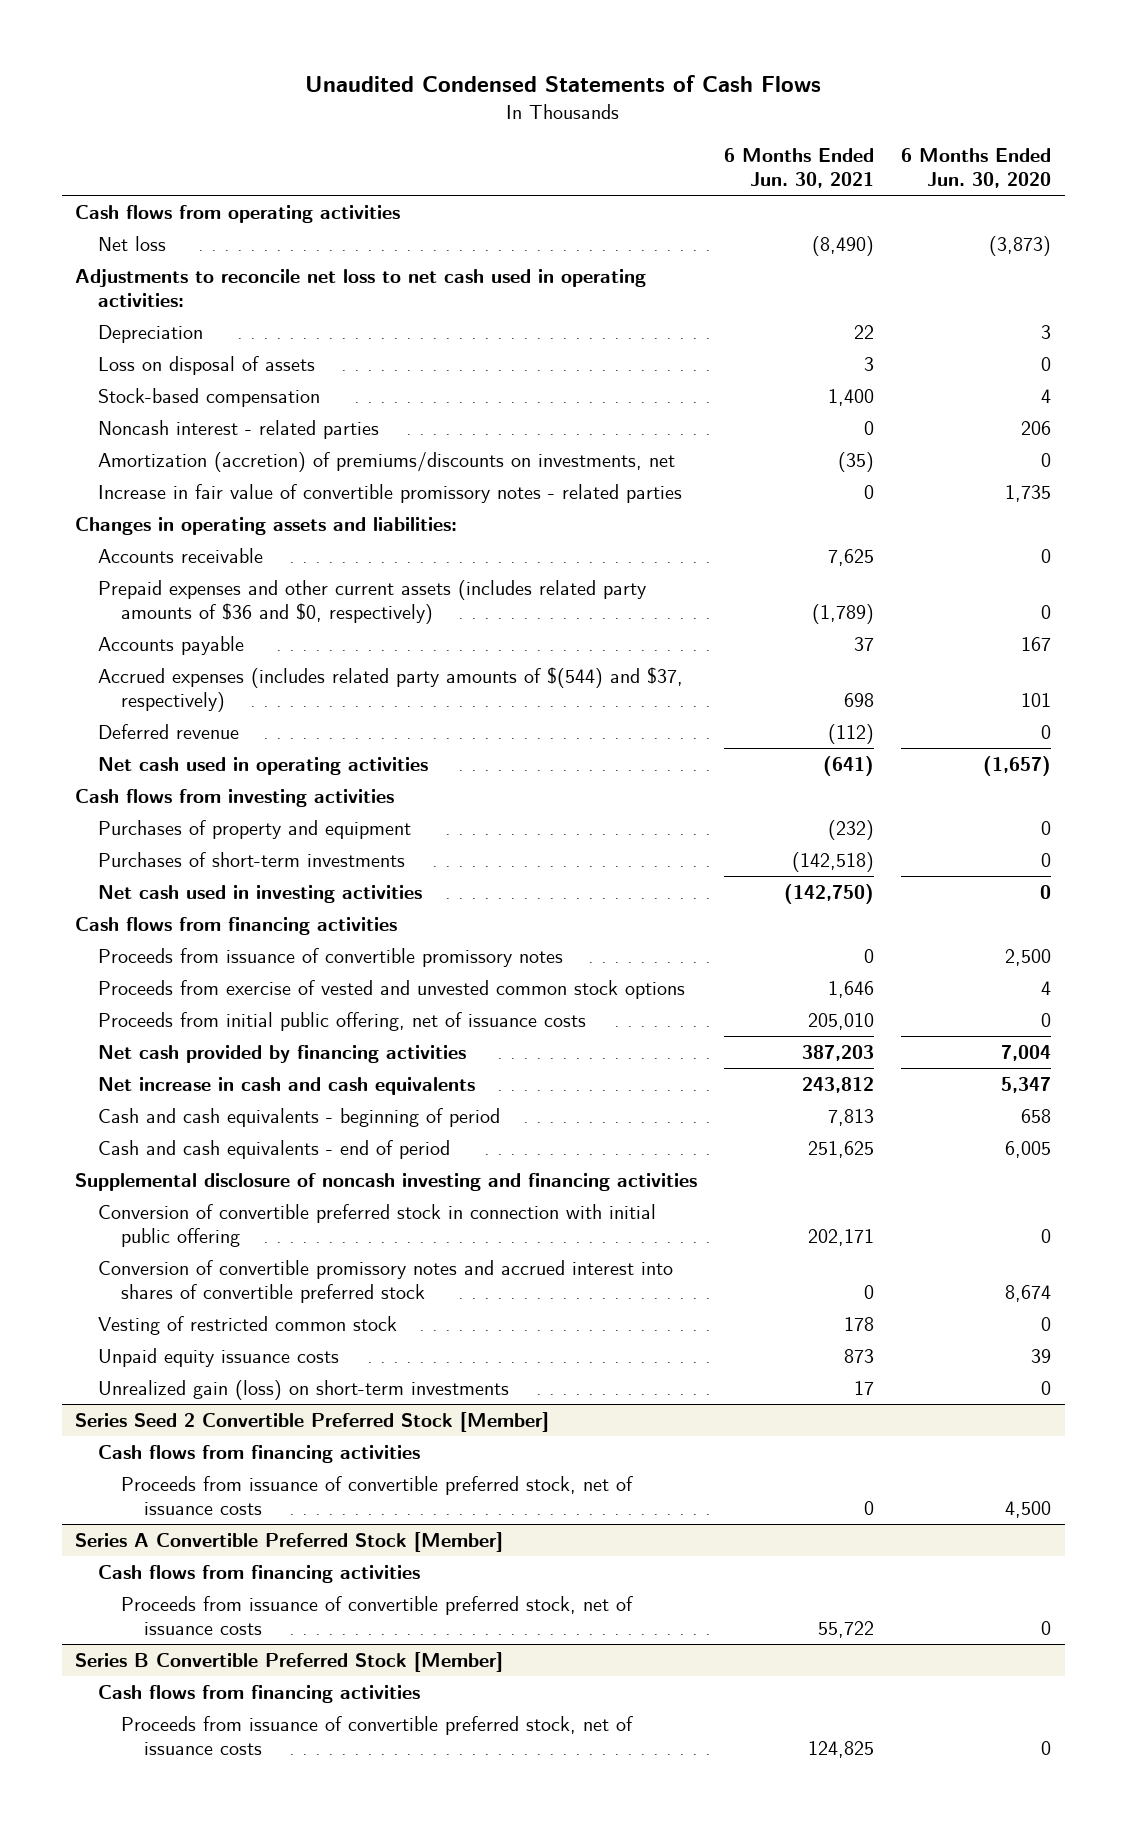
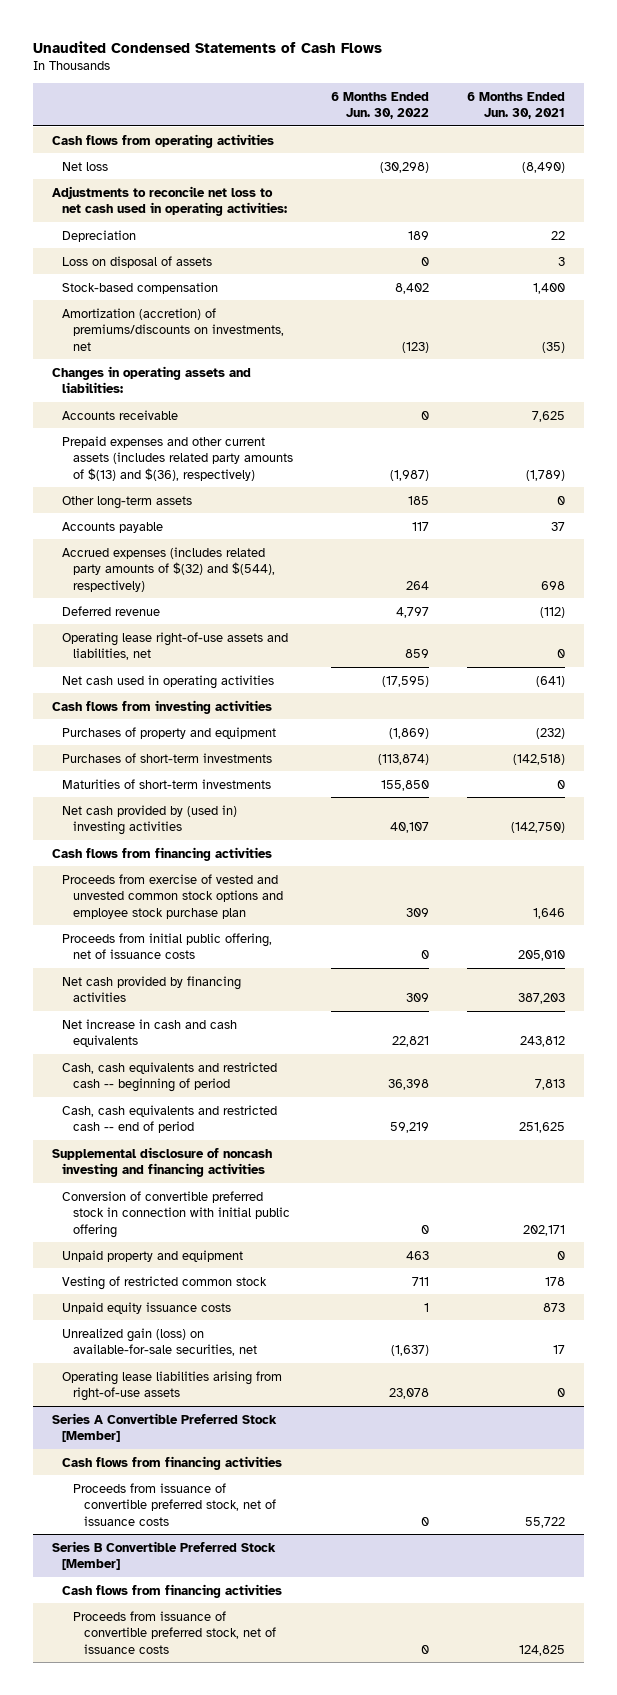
[901,148,1052,189] 6 Months Ended Jun. 30, 2020 -> none
none -> [331,91,430,120] 6 Months Ended Jun. 30, 2022
[98,419,380,439] Noncash interest - related parties -> none
[98,483,683,503] Increase in fair value of convertible promissory notes - related parties -> none
[98,579,647,624] Prepaid expenses and other current assets (includes related party amounts of $36 and $0, respectively) -> [62,435,294,481] Prepaid expenses and other current assets (includes related party amounts of $(13) and $(36), respectively)
none -> [62,495,193,509] Other long-term assets
[98,666,684,712] Accrued expenses (includes related party amounts of $(544) and $37, respectively) -> [62,546,276,592] Accrued expenses (includes related party amounts of $(32) and $(544), respectively)
none -> [62,631,289,661] Operating lease right-of-use assets and liabilities, net
none -> [62,778,272,789] Maturities of short-term investments
[98,884,423,903] Net cash used in investing activities -> [62,804,238,836] Net cash provided by (used in) investing activities
[98,947,564,967] Proceeds from issuance of convertible promissory notes -> none
[98,979,686,999] Proceeds from exercise of vested and unvested common stock options -> [62,873,284,919] Proceeds from exercise of vested and unvested common stock options and employee stock purchase plan
[98,1107,501,1127] Cash and cash equivalents - beginning of period -> [62,1061,278,1093] Cash, cash equivalents and restricted cash -- beginning of period
[98,1139,451,1159] Cash and cash equivalents - end of period -> [62,1104,278,1134] Cash, cash equivalents and restricted cash -- end of period
[98,1259,674,1303] Conversion of convertible promissory notes and accrued interest into shares of convertible preferred stock -> none
none -> [62,1249,244,1262] Unpaid property and equipment
[75,1411,550,1432] Series Seed 2 Convertible Preferred Stock [Member] -> none
[98,1444,421,1463] Cash flows from financing activities -> none
[121,1475,634,1515] Proceeds from issuance of convertible preferred stock, net of issuance costs -> none
[98,1379,510,1400] Unrealized gain (loss) on short-term investments -> [62,1327,258,1357] Unrealized gain (loss) on available-for-sale securities, net
none -> [62,1370,283,1402] Operating lease liabilities arising from right-of-use assets

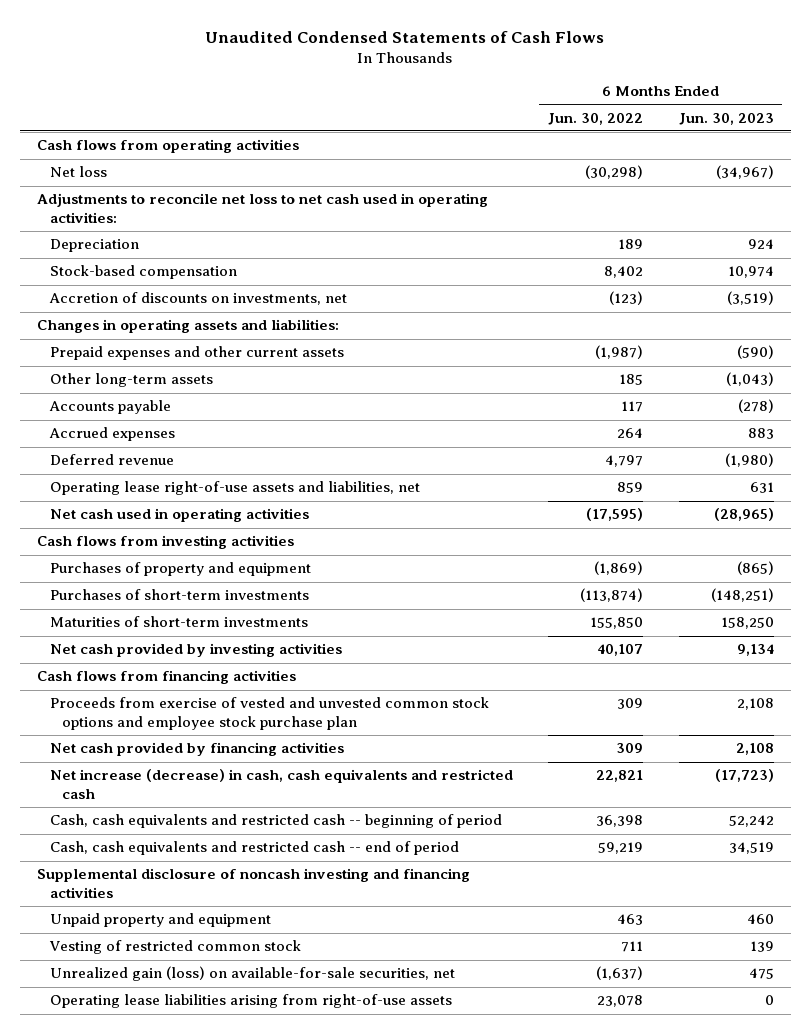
[467,91,566,120] 6 Months Ended Jun. 30, 2021 -> none
none -> [678,112,774,125] Jun. 30, 2023
[62,255,213,268] Loss on disposal of assets -> none
[62,307,285,351] Amortization (accretion) of premiums/discounts on investments, net -> [48,292,347,306] Accretion of discounts on investments, net
[62,409,179,420] Accounts receivable -> none
[62,435,294,481] Prepaid expenses and other current assets (includes related party amounts of $(13) and $(36), respectively) -> [49,346,344,361] Prepaid expenses and other current assets
[62,546,276,592] Accrued expenses (includes related party amounts of $(32) and $(544), respectively) -> [48,427,175,442] Accrued expenses
[62,804,238,836] Net cash provided by (used in) investing activities -> [49,643,342,658] Net cash provided by investing activities
[62,932,273,960] Proceeds from initial public offering, net of issuance costs -> none
[62,1018,238,1048] Net increase in cash and cash equivalents -> [49,769,513,799] Net increase (decrease) in cash, cash equivalents and restricted cash
[62,1190,291,1238] Conversion of convertible preferred stock in connection with initial public offering -> none
[62,1301,232,1314] Unpaid equity issuance costs -> none
[51,1412,277,1443] Series A Convertible Preferred Stock [Member] -> none
[62,1455,283,1470] Cash flows from financing activities -> none
[73,1482,276,1526] Proceeds from issuance of convertible preferred stock, net of issuance costs -> none
[51,1540,276,1571] Series B Convertible Preferred Stock [Member] -> none
[62,1583,283,1598] Cash flows from financing activities -> none
[73,1610,276,1654] Proceeds from issuance of convertible preferred stock, net of issuance costs -> none

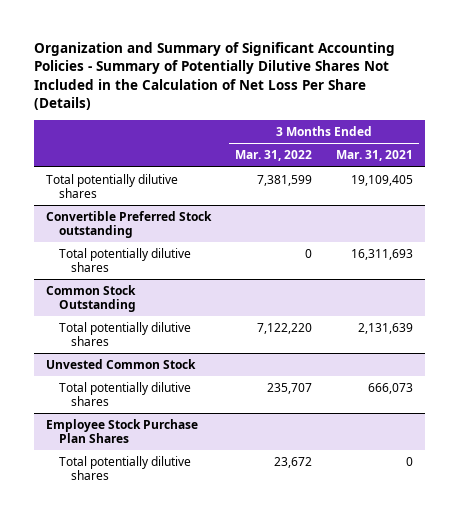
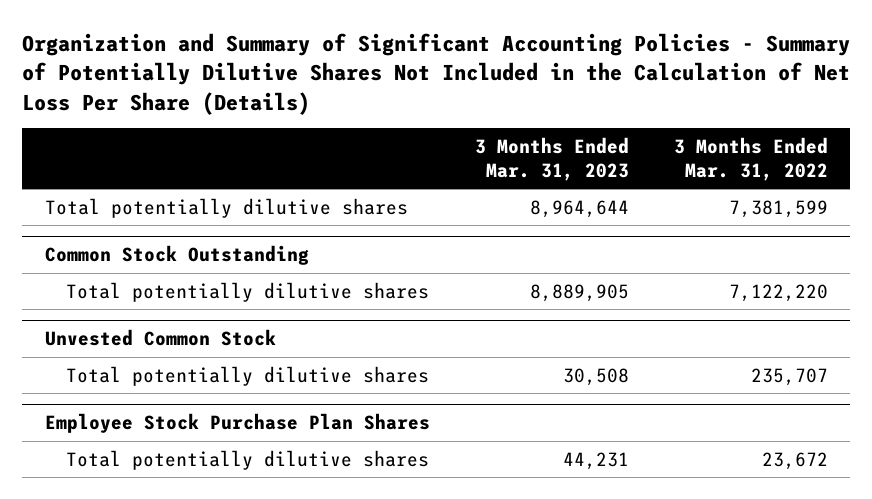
[336,150,414,162] Mar. 31, 2021 -> none
none -> [474,137,629,181] 3 Months Ended Mar. 31, 2023
[46,210,213,239] Convertible Preferred Stock outstanding -> none
[58,247,191,273] Total potentially dilutive shares -> none

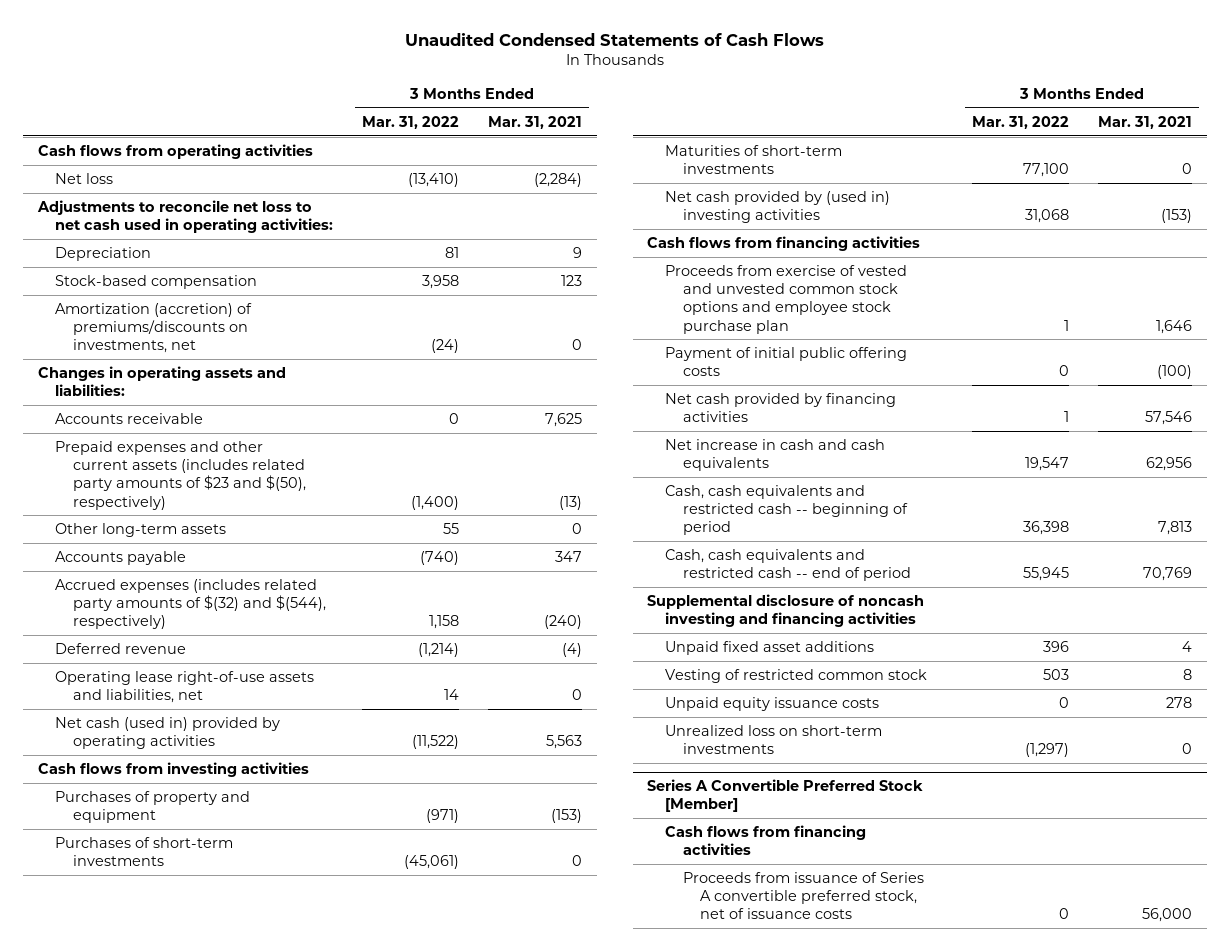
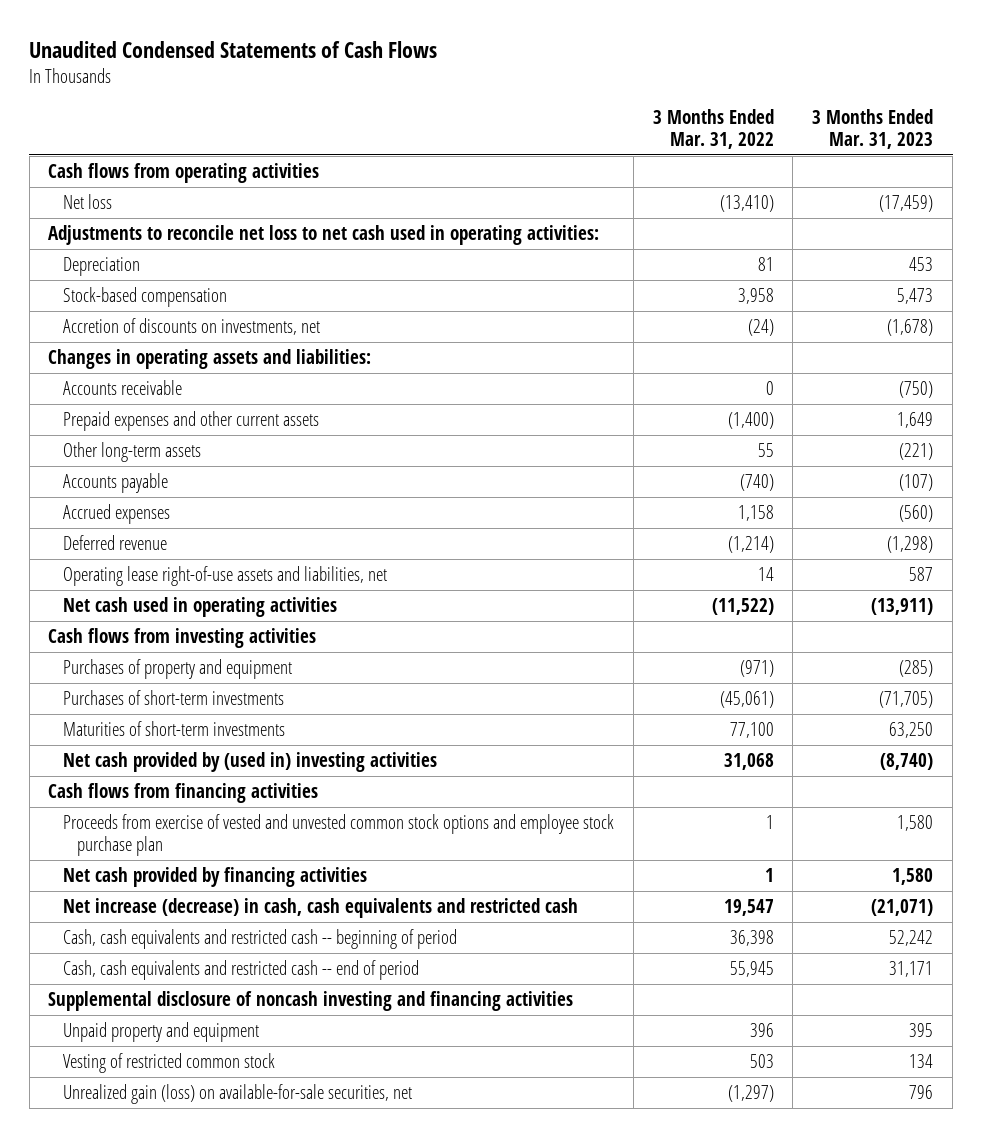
[488,115,583,129] Mar. 31, 2021 -> none
none -> [812,108,934,149] 3 Months Ended Mar. 31, 2023
[55,303,253,354] Amortization (accretion) of premiums/discounts on investments, net -> [62,318,320,336] Accretion of discounts on investments, net
[55,441,306,510] Prepaid expenses and other current assets (includes related party amounts of $23 and $(50), respectively) -> [62,411,319,432] Prepaid expenses and other current assets
[55,579,326,630] Accrued expenses (includes related party amounts of $(32) and $(544), respectively) -> [62,504,170,525] Accrued expenses
[55,717,281,750] Net cash (used in) provided by operating activities -> [62,597,337,618] Net cash used in operating activities
[664,347,907,377] Payment of initial public offering costs -> none
[664,439,885,472] Net increase in cash and cash equivalents -> [62,898,578,919] Net increase (decrease) in cash, cash equivalents and restricted cash
[664,641,874,656] Unpaid fixed asset additions -> [62,1022,259,1043] Unpaid property and equipment
[664,697,879,712] Unpaid equity issuance costs -> none
[647,779,924,813] Series A Convertible Preferred Stock [Member] -> none
[664,825,866,856] Cash flows from financing activities -> none
[682,872,924,920] Proceeds from issuance of Series A convertible preferred stock, net of issuance costs -> none
[664,725,882,755] Unrealized loss on short-term investments -> [62,1084,412,1105] Unrealized gain (loss) on available-for-sale securities, net

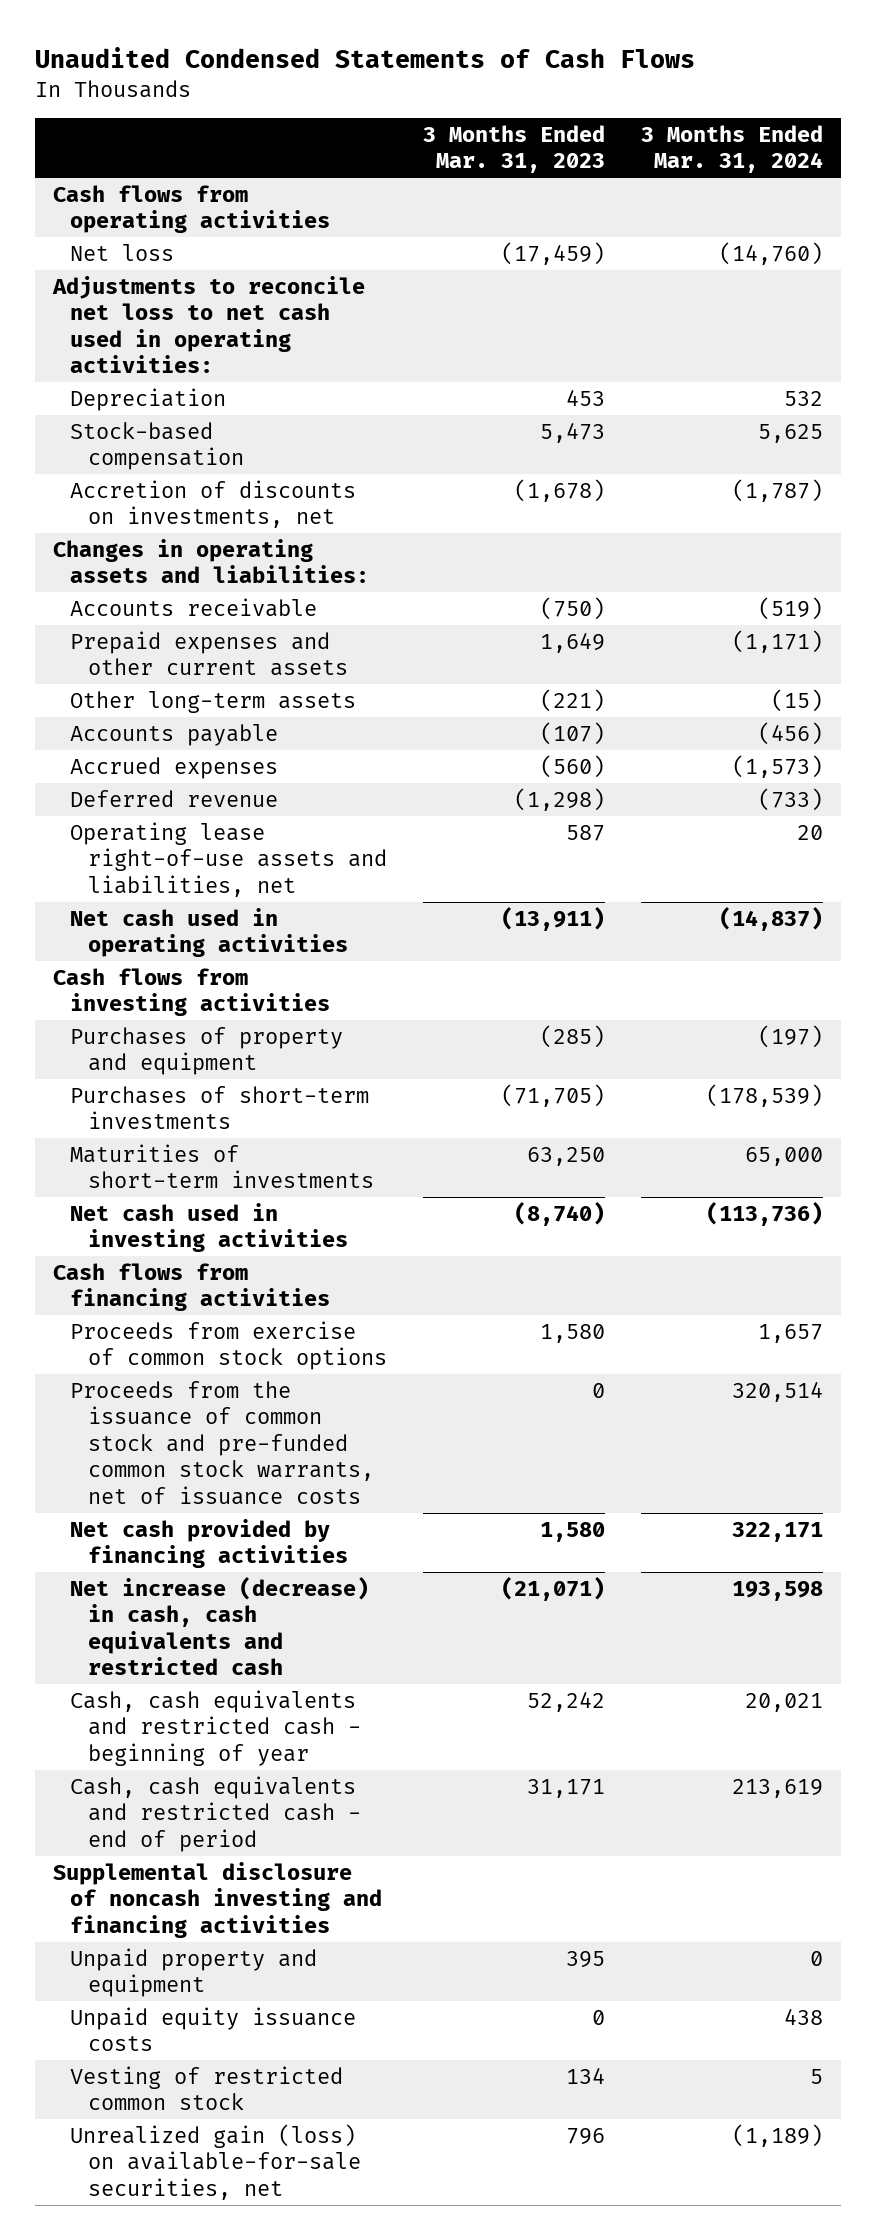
[652,108,774,149] 3 Months Ended Mar. 31, 2022 -> none
none -> [641,124,824,174] 3 Months Ended Mar. 31, 2024
[62,752,437,773] Net cash provided by (used in) investing activities -> [70,1202,348,1253] Net cash used in investing activities
[62,814,614,856] Proceeds from exercise of vested and unvested common stock options and employee stock purchase plan -> [70,1320,387,1371] Proceeds from exercise of common stock options
none -> [70,1380,374,1505] Proceeds from the issuance of common stock and pre-funded common stock warrants, net of issuance costs
[62,929,457,950] Cash, cash equivalents and restricted cash -- beginning of period -> [70,1689,361,1766] Cash, cash equivalents and restricted cash - beginning of year
[62,960,419,981] Cash, cash equivalents and restricted cash -- end of period -> [70,1775,361,1852] Cash, cash equivalents and restricted cash - end of period
none -> [70,2006,357,2052] Unpaid equity issuance costs

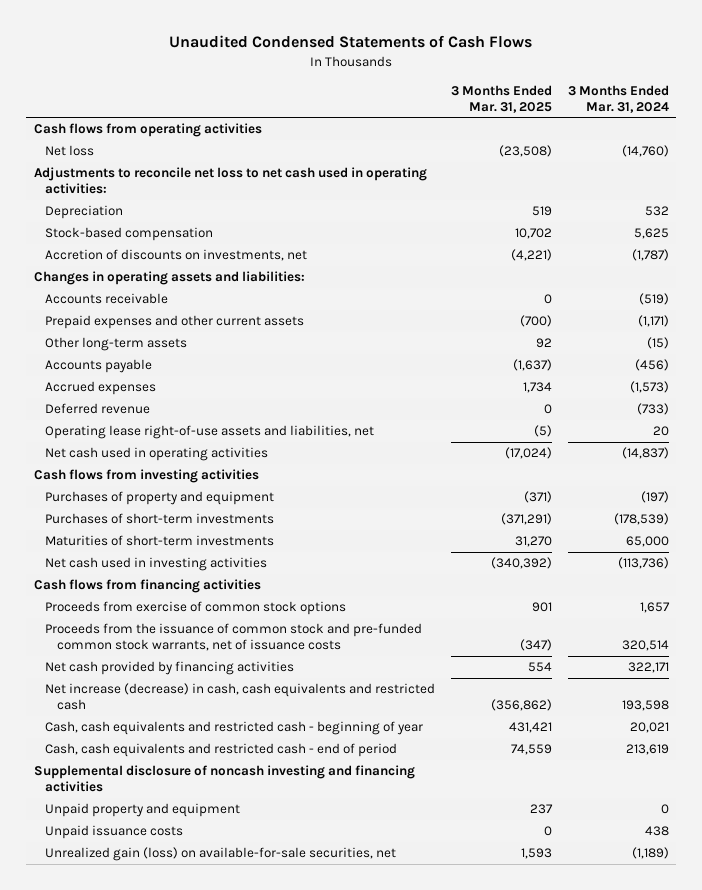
[422,124,605,174] 3 Months Ended Mar. 31, 2023 -> none
none -> [450,84,552,113] 3 Months Ended Mar. 31, 2025
[70,2065,344,2111] Vesting of restricted common stock -> none
[70,2006,357,2052] Unpaid equity issuance costs -> [45,825,184,840] Unpaid issuance costs

